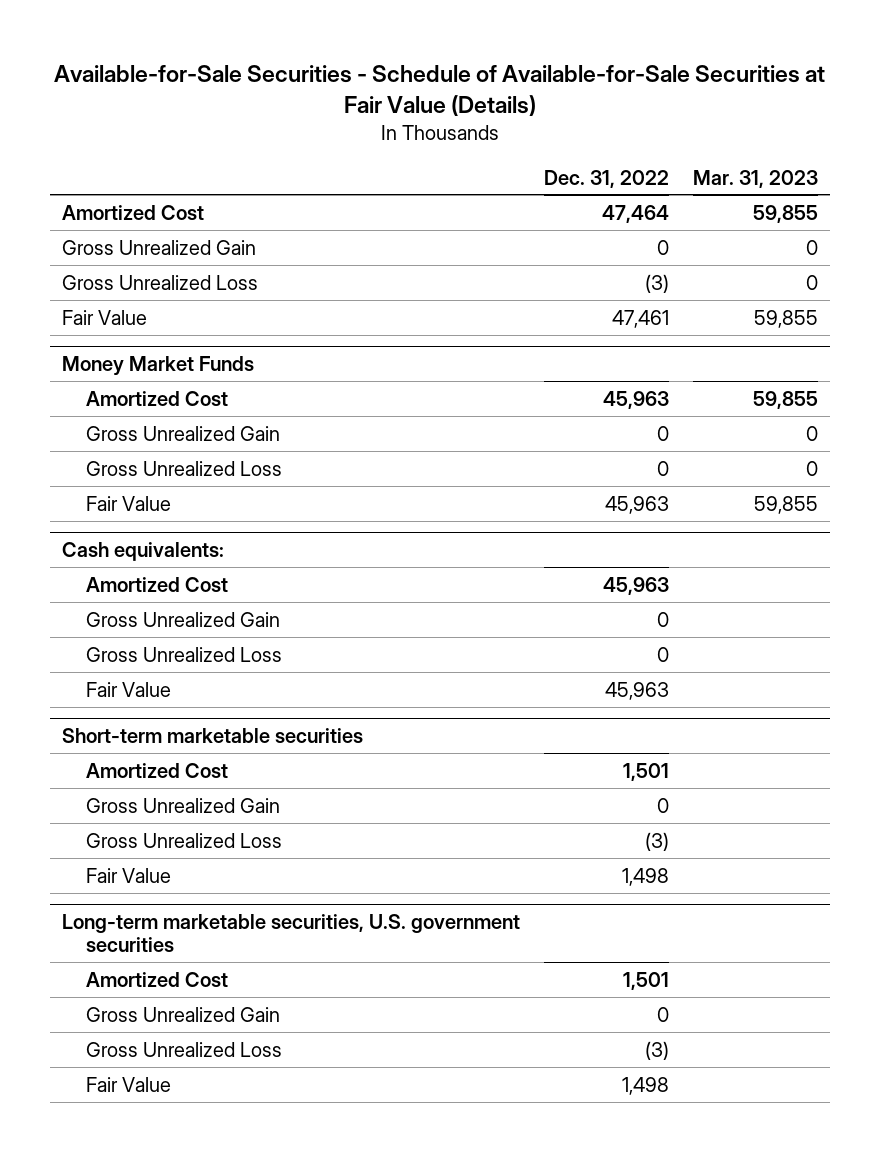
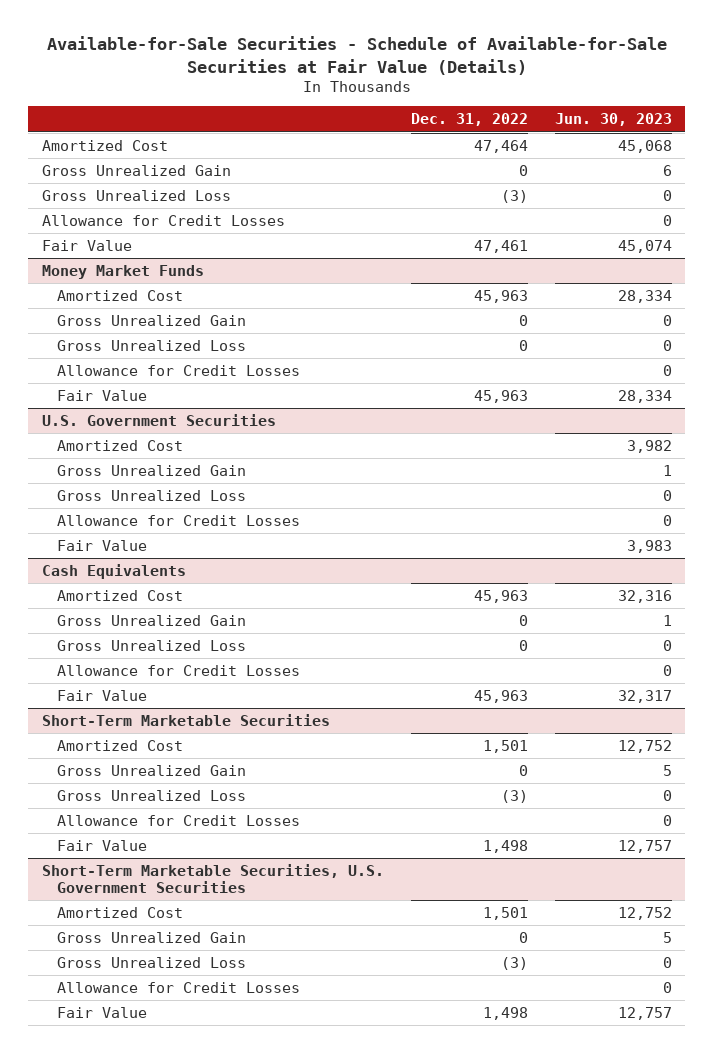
[692,169,818,188] Mar. 31, 2023 -> none
none -> [554,113,672,127] Jun. 30, 2023
none -> [41,214,285,226] Allowance for Credit Losses
none -> [57,364,301,376] Allowance for Credit Losses
none -> [41,413,276,426] U.S. Government Securities
none -> [57,439,184,451] Amortized Cost
none -> [57,464,247,476] Gross Unrealized Gain
none -> [57,489,247,501] Gross Unrealized Loss
none -> [57,514,301,526] Allowance for Credit Losses
none -> [57,539,148,551] Fair Value
[62,542,225,562] Cash equivalents: -> [41,563,186,579] Cash Equivalents
none -> [57,664,301,676] Allowance for Credit Losses
[62,728,364,744] Short-term marketable securities -> [41,713,330,726] Short-Term Marketable Securities
none -> [57,814,301,826] Allowance for Credit Losses
[62,914,521,953] Long-term marketable securities, U.S. government securities -> [41,863,384,893] Short-Term Marketable Securities, U.S. Government Securities
none -> [57,981,301,993] Allowance for Credit Losses

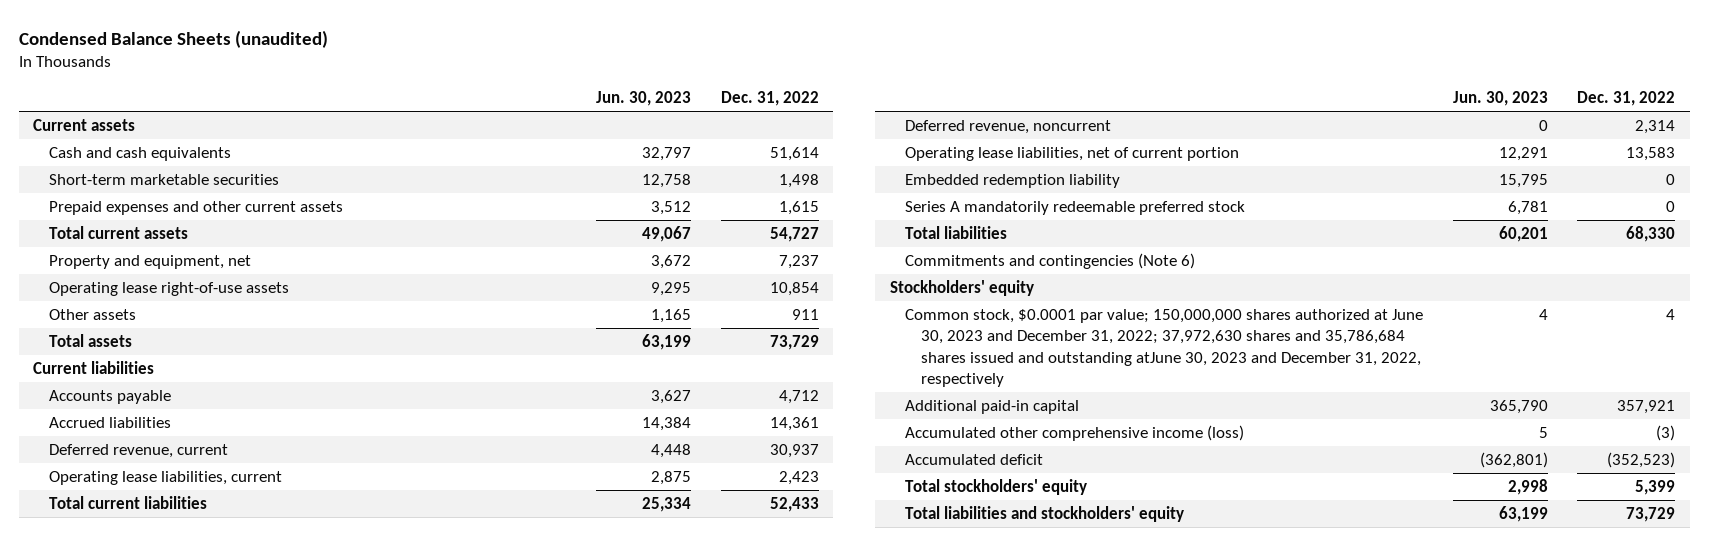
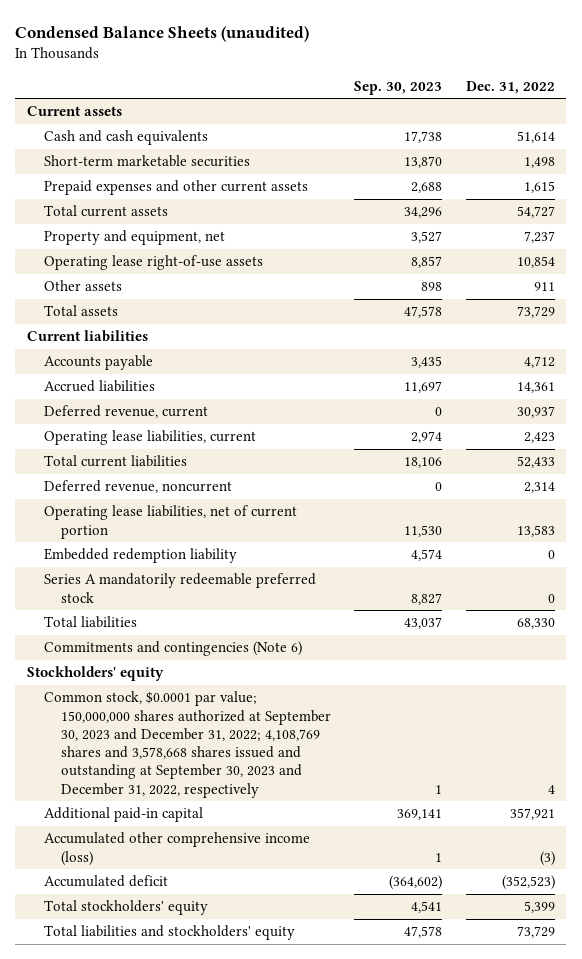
[596,90,692,106] Jun. 30, 2023 -> none
none -> [354,80,443,95] Sep. 30, 2023
[905,309,1424,387] Common stock, $0.0001 par value; 150,000,000 shares authorized at June 30, 2023 and December 31, 2022; 37,972,630 shares and 35,786,684 shares issued and outstanding atJune 30, 2023 and December 31, 2022, respectively -> [43,691,331,798] Common stock, $0.0001 par value; 150,000,000 shares authorized at September 30, 2023 and December 31, 2022; 4,108,769 shares and 3,578,668 shares issued and outstanding at September 30, 2023 and December 31, 2022, respectively

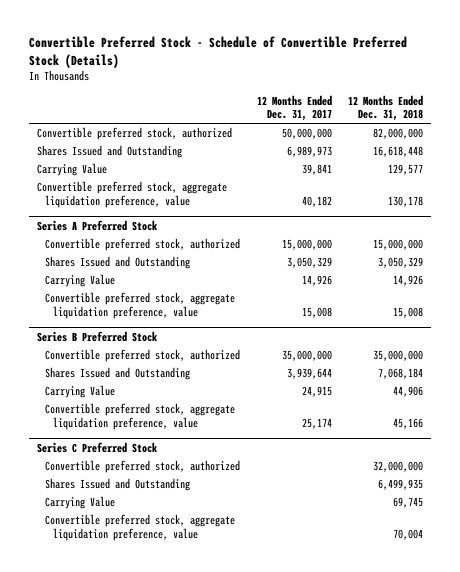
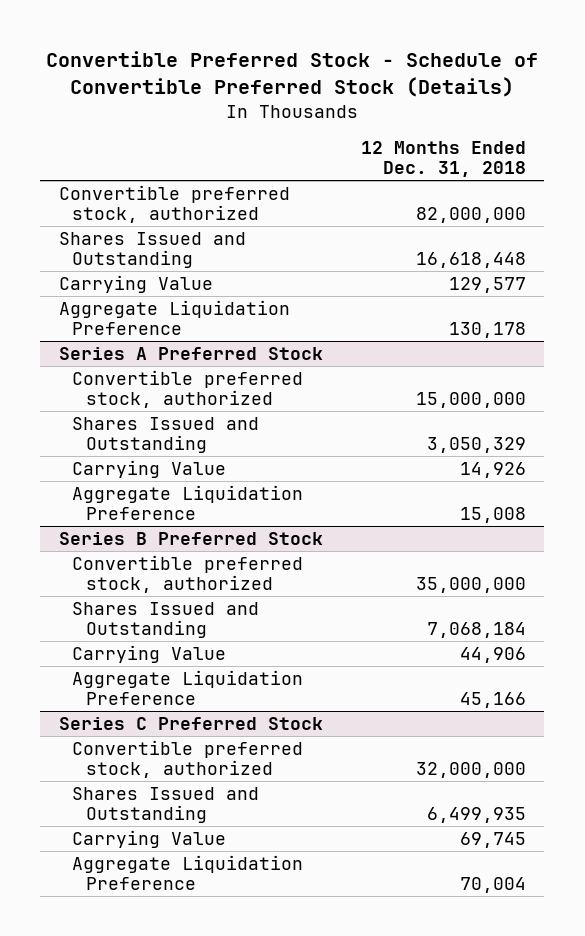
[256,94,332,122] 12 Months Ended Dec. 31, 2017 -> none
[37,181,228,208] Convertible preferred stock, aggregate liquidation preference, value -> [58,299,290,335] Aggregate Liquidation Preference
[45,292,236,319] Convertible preferred stock, aggregate liquidation preference, value -> [72,484,304,520] Aggregate Liquidation Preference
[45,403,236,430] Convertible preferred stock, aggregate liquidation preference, value -> [72,669,304,705] Aggregate Liquidation Preference
[45,514,236,541] Convertible preferred stock, aggregate liquidation preference, value -> [72,854,304,890] Aggregate Liquidation Preference

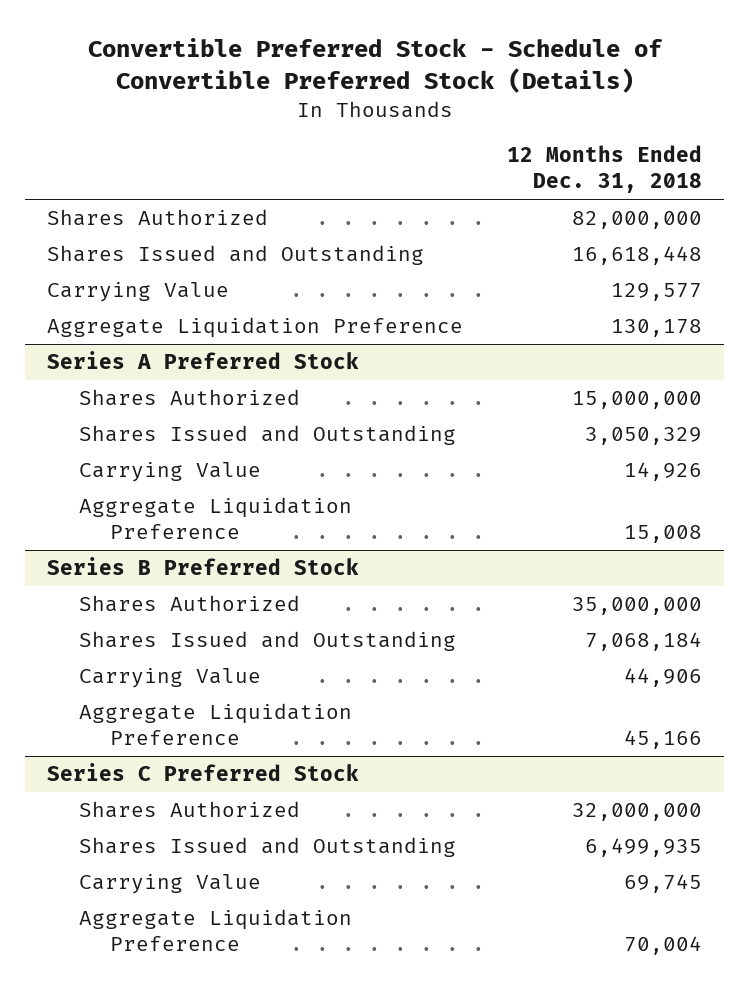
[58,184,290,223] Convertible preferred stock, authorized -> [47,209,269,227] Shares Authorized
[72,369,304,408] Convertible preferred stock, authorized -> [78,389,300,407] Shares Authorized
[72,554,304,593] Convertible preferred stock, authorized -> [78,595,300,613] Shares Authorized
[72,739,304,778] Convertible preferred stock, authorized -> [78,801,300,819] Shares Authorized

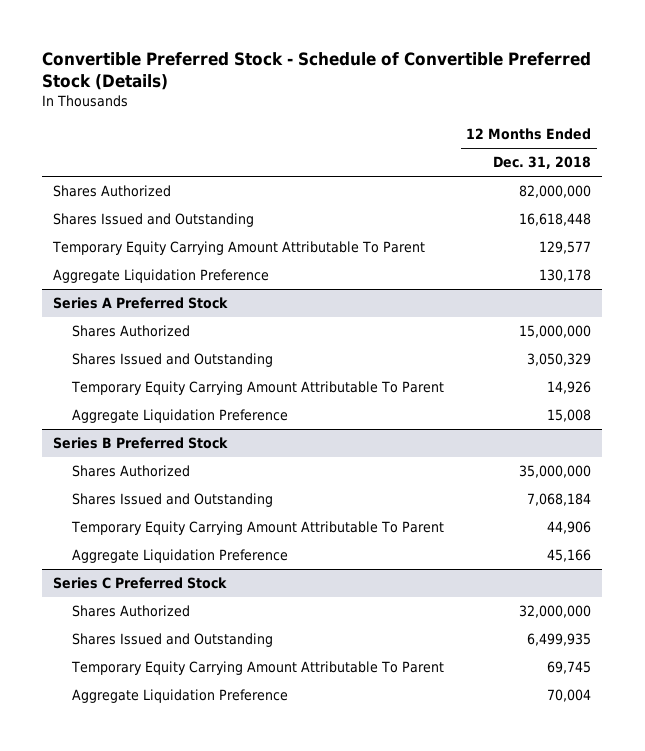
[47,282,230,303] Carrying Value -> [52,241,426,256] Temporary Equity Carrying Amount Attributable To Parent
[78,462,261,483] Carrying Value -> [71,381,445,396] Temporary Equity Carrying Amount Attributable To Parent
[78,668,261,689] Carrying Value -> [71,521,445,536] Temporary Equity Carrying Amount Attributable To Parent
[78,874,261,895] Carrying Value -> [71,661,445,676] Temporary Equity Carrying Amount Attributable To Parent

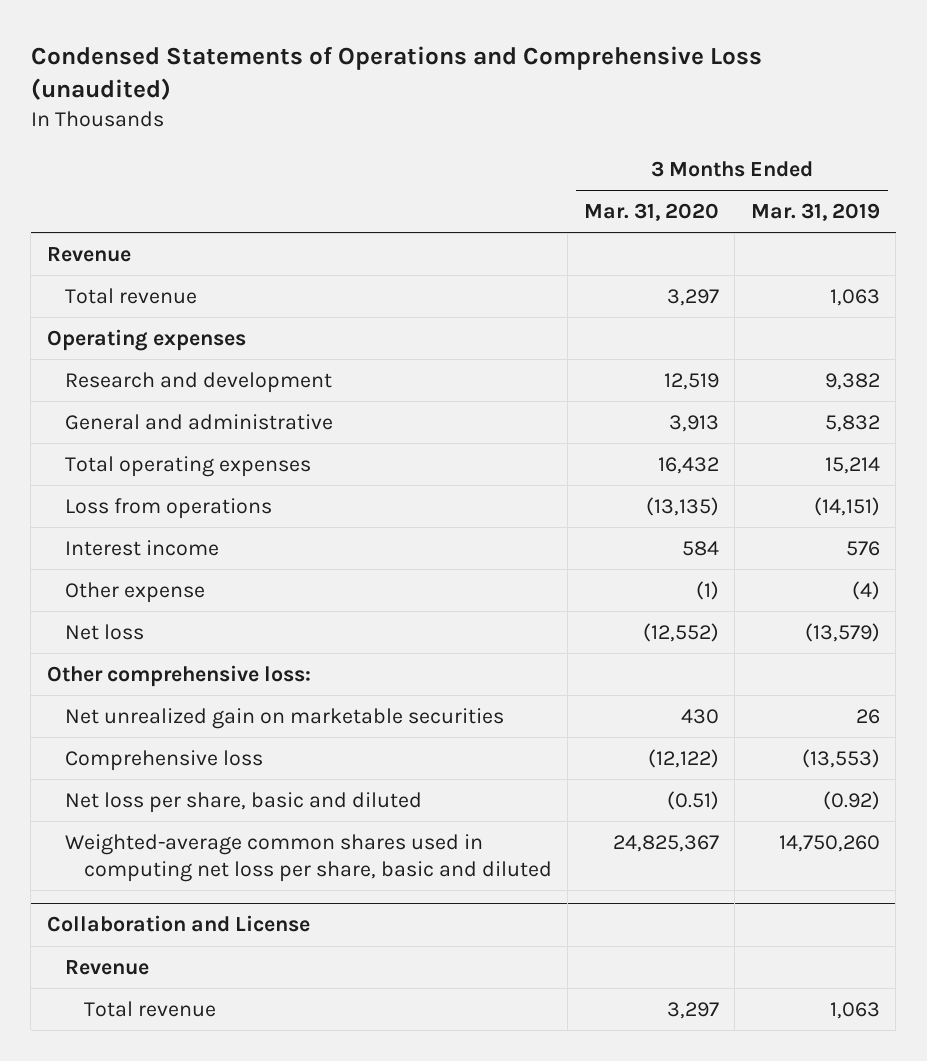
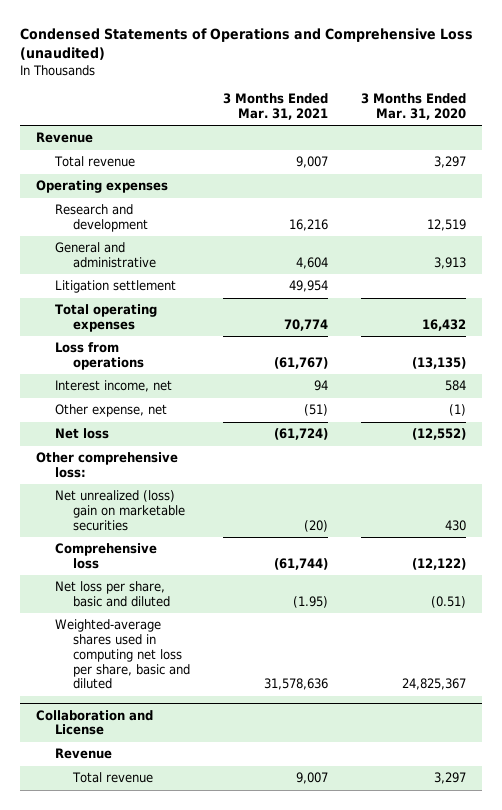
[750,202,880,221] Mar. 31, 2019 -> none
none -> [223,93,329,120] 3 Months Ended Mar. 31, 2021
none -> [54,280,176,294] Litigation settlement
[65,539,220,556] Interest income -> [54,380,172,393] Interest income, net
[65,581,206,603] Other expense -> [54,404,167,418] Other expense, net
[65,707,505,729] Net unrealized gain on marketable securities -> [54,490,186,531] Net unrealized (loss) gain on marketable securities
[65,833,552,882] Weighted-average common shares used in computing net loss per share, basic and diluted -> [54,619,191,690] Weighted-average shares used in computing net loss per share, basic and diluted

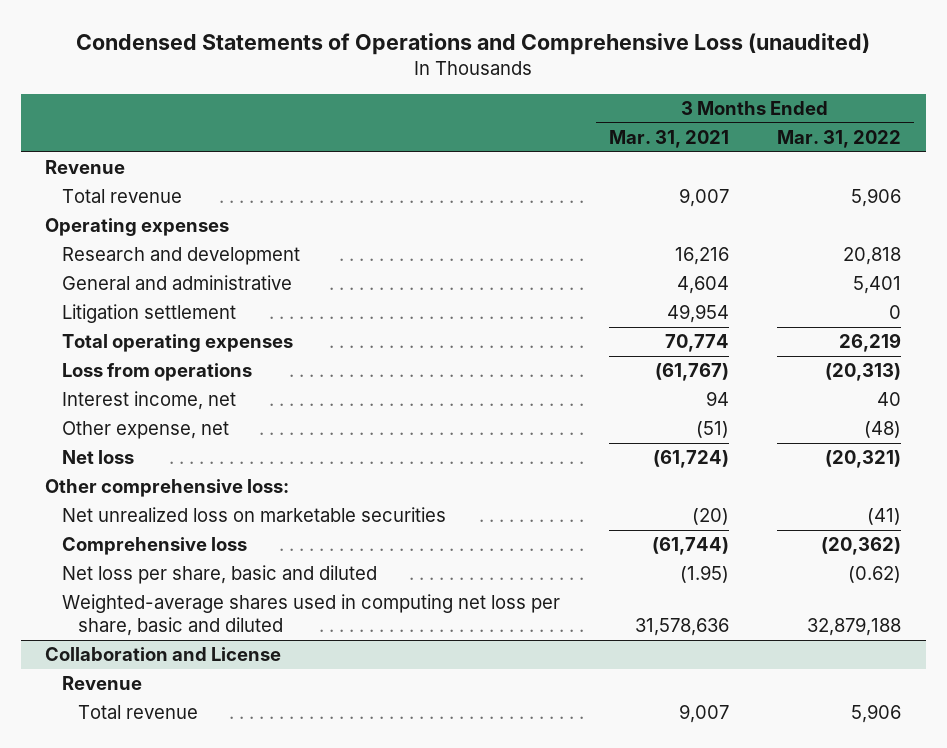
[360,93,466,120] 3 Months Ended Mar. 31, 2020 -> none
none -> [777,129,902,148] Mar. 31, 2022
[54,490,186,531] Net unrealized (loss) gain on marketable securities -> [61,507,446,523] Net unrealized loss on marketable securities

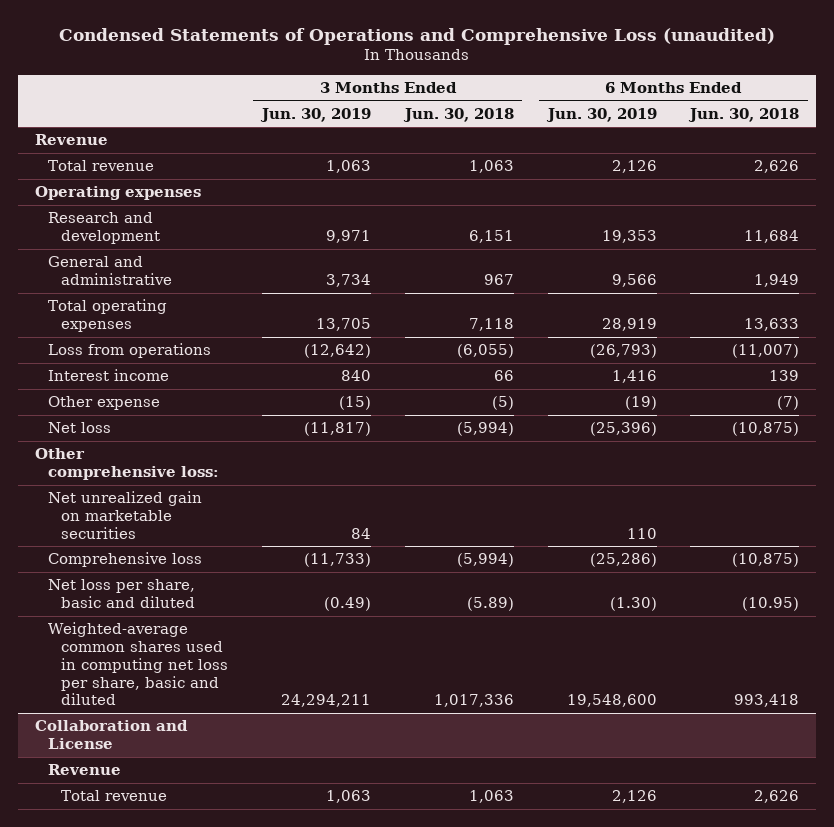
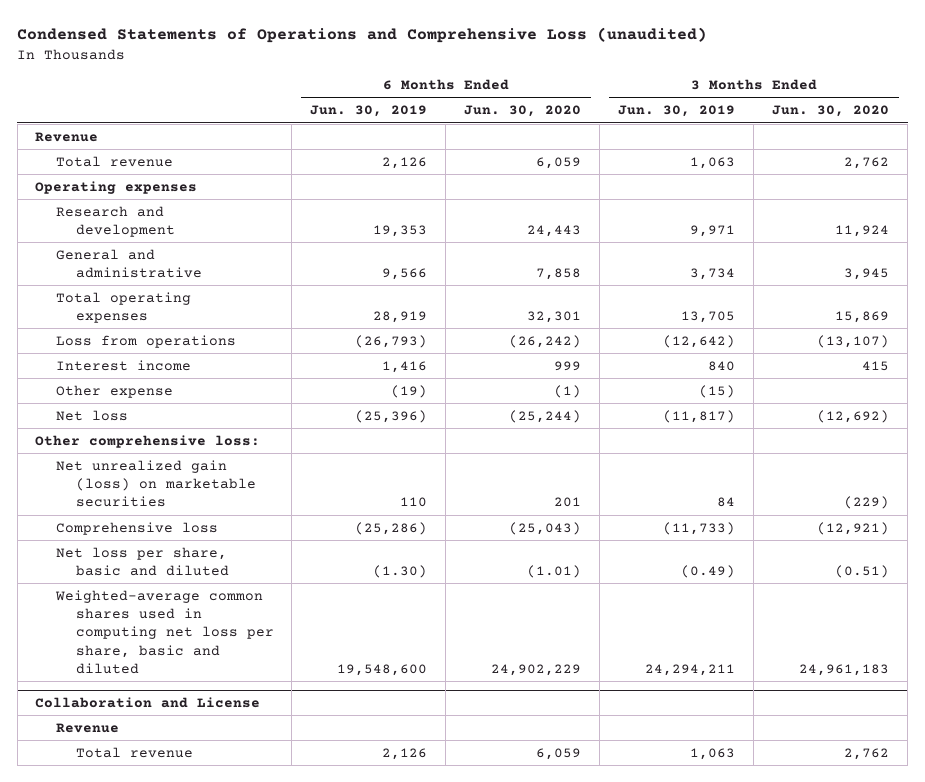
[402,107,514,122] Jun. 30, 2018 -> none
[688,107,800,122] Jun. 30, 2018 -> none
none -> [464,105,582,118] Jun. 30, 2020
none -> [772,105,890,118] Jun. 30, 2020
[47,491,202,539] Net unrealized gain on marketable securities -> [55,459,256,508] Net unrealized gain (loss) on marketable securities

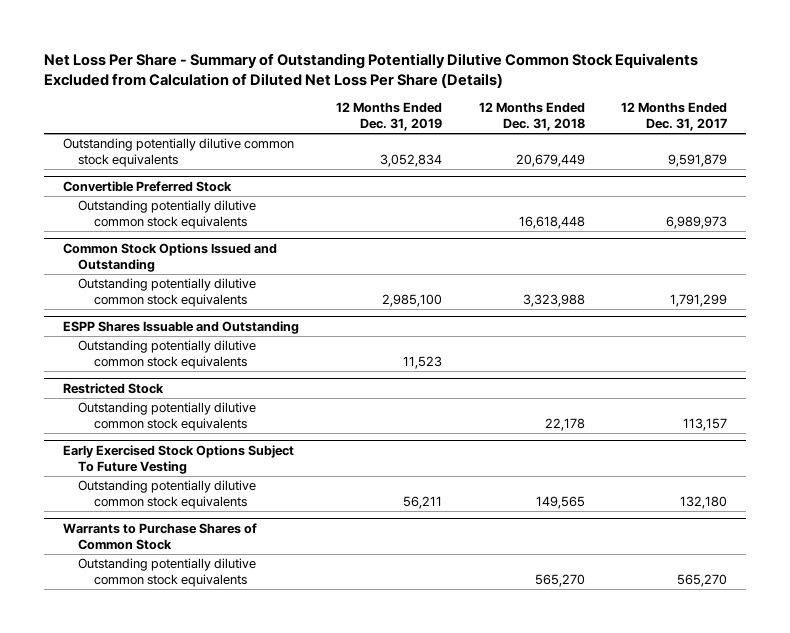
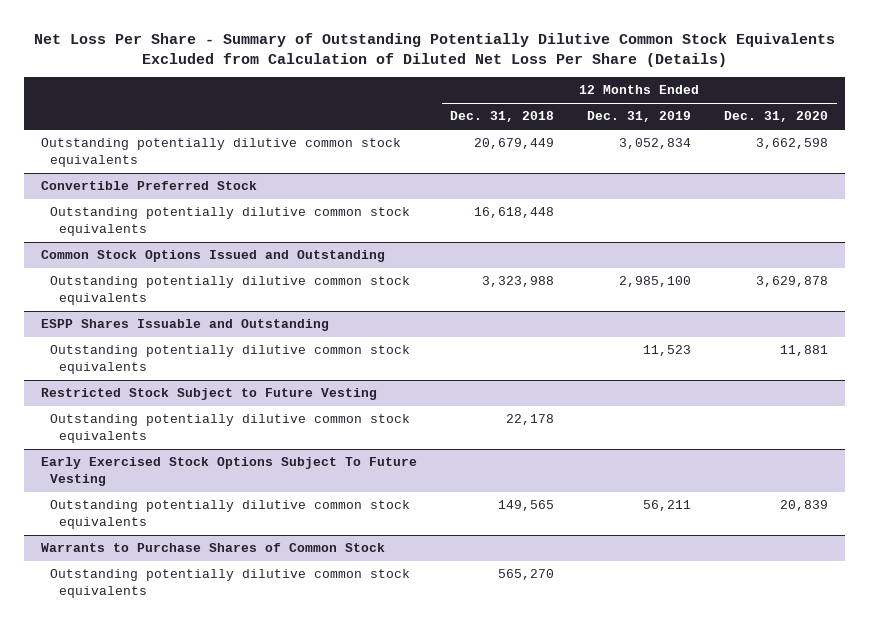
[621,102,728,132] 12 Months Ended Dec. 31, 2017 -> none
none -> [724,111,829,123] Dec. 31, 2020
[62,383,164,395] Restricted Stock -> [40,388,377,401] Restricted Stock Subject to Future Vesting

